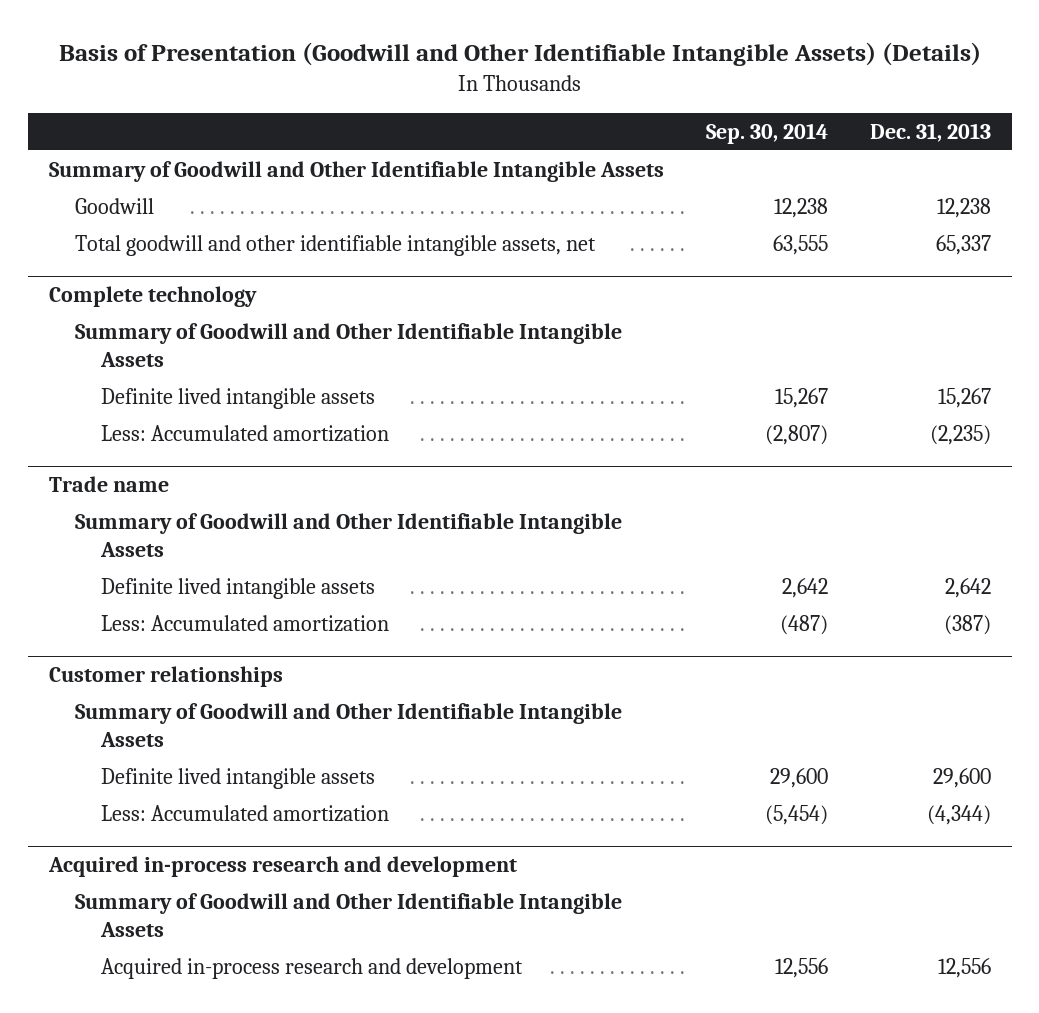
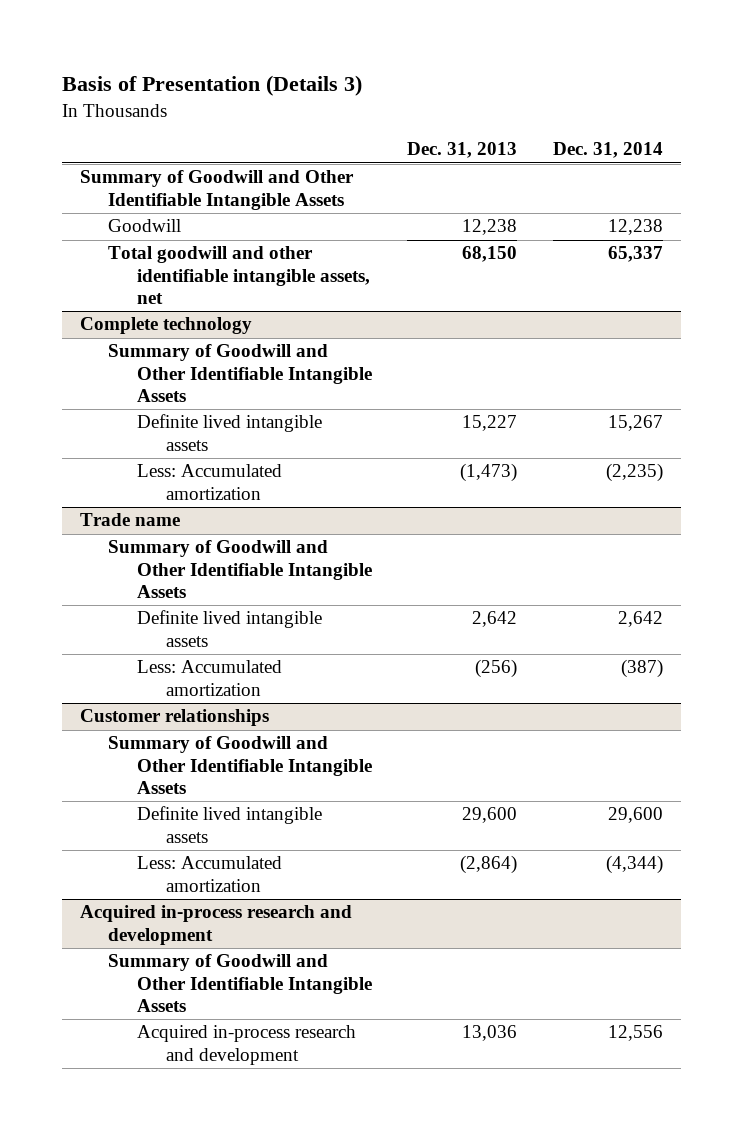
[58,42,981,67] Basis of Presentation (Goodwill and Other Identifiable Intangible Assets) (Details) -> [61,75,362,97] Basis of Presentation (Details 3)
[705,122,828,144] Sep. 30, 2014 -> none
none -> [552,142,663,159] Dec. 31, 2014
[935,234,991,255] 65,337 -> [462,246,518,263] 68,150
[937,387,991,408] 15,267 -> [462,415,518,432] 15,227
[929,424,991,445] (2,235) -> [460,463,518,483] (1,473)
[943,614,991,635] (387) -> [475,659,518,679] (256)
[926,804,991,825] (4,344) -> [460,855,518,875] (2,864)
[937,957,991,978] 12,556 -> [462,1025,518,1042] 13,036

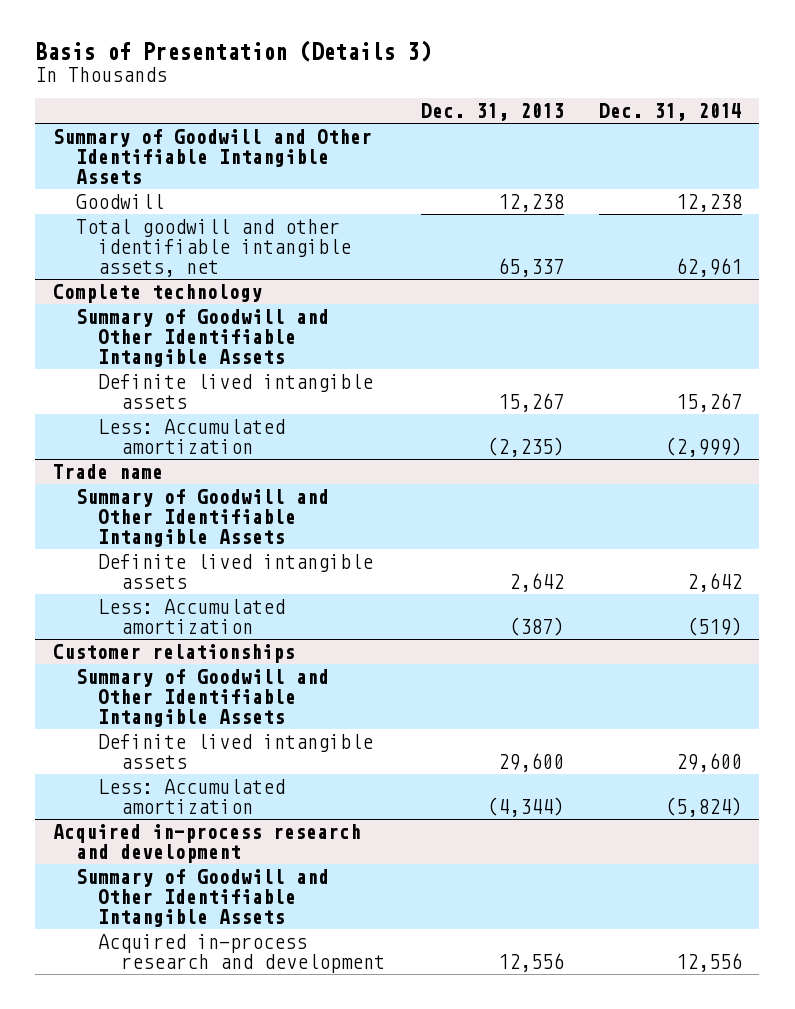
[462,246,518,263] 68,150 -> [497,258,564,278] 65,337
[607,246,663,263] 65,337 -> [675,258,742,278] 62,961
[462,415,518,432] 15,227 -> [497,393,564,413] 15,267
[460,463,518,483] (1,473) -> [486,437,564,458] (2,235)
[605,463,663,483] (2,235) -> [664,437,742,458] (2,999)
[475,659,518,679] (256) -> [508,617,564,637] (387)
[620,659,663,679] (387) -> [686,617,742,637] (519)
[460,855,518,875] (2,864) -> [486,797,564,818] (4,344)
[605,855,663,875] (4,344) -> [664,797,742,818] (5,824)
[462,1025,518,1042] 13,036 -> [497,953,564,973] 12,556

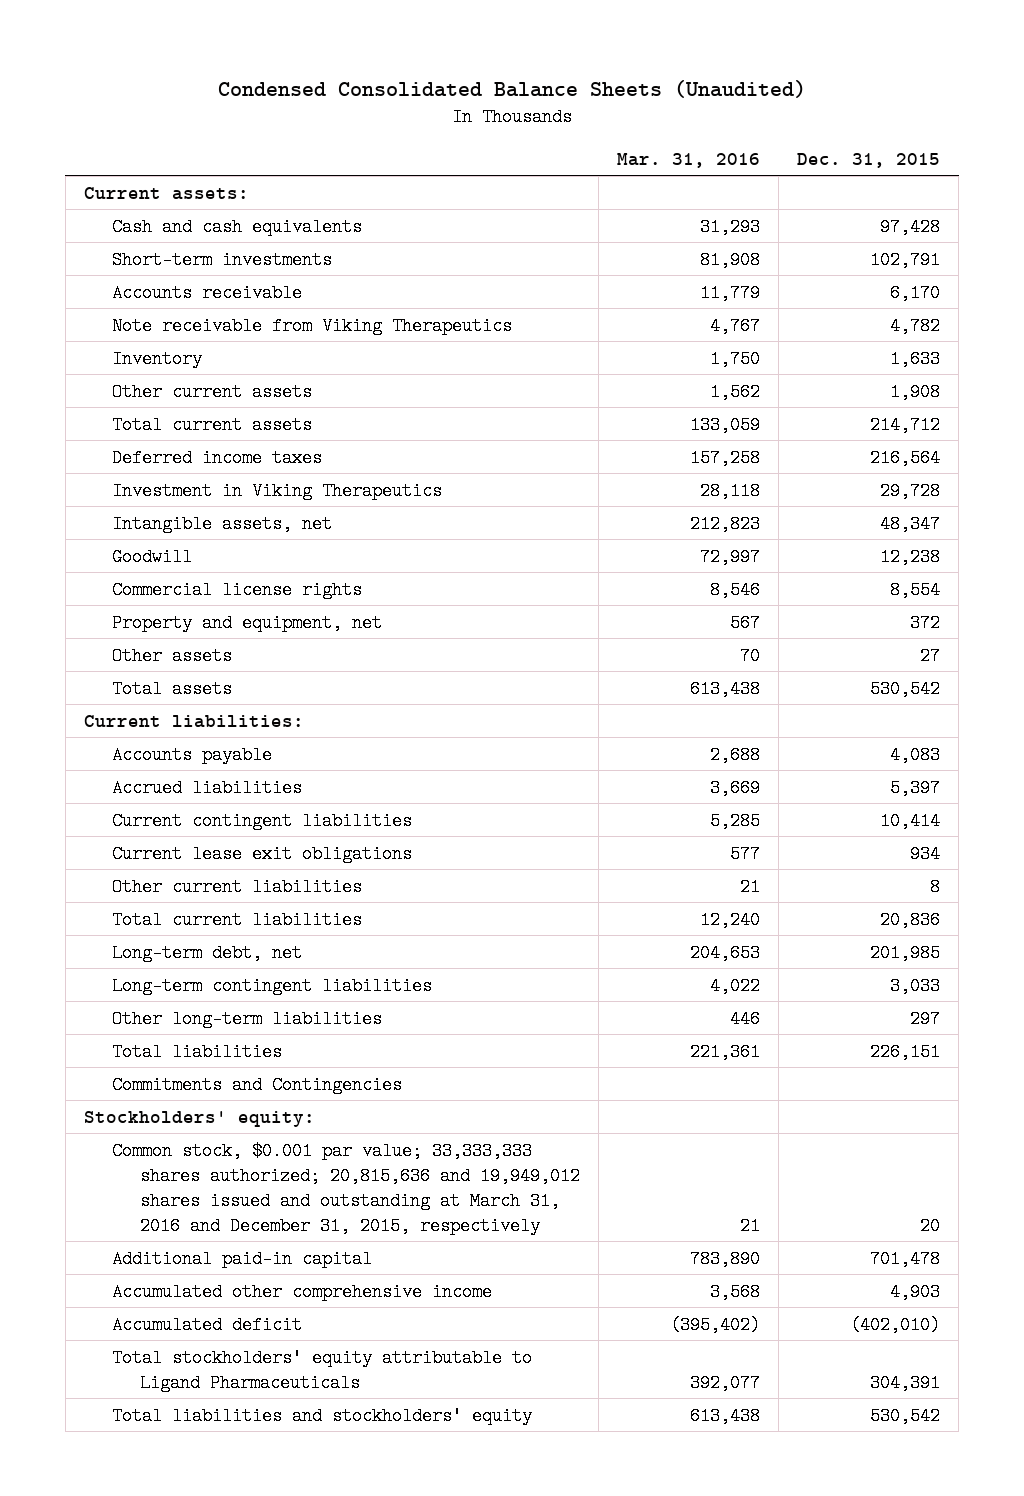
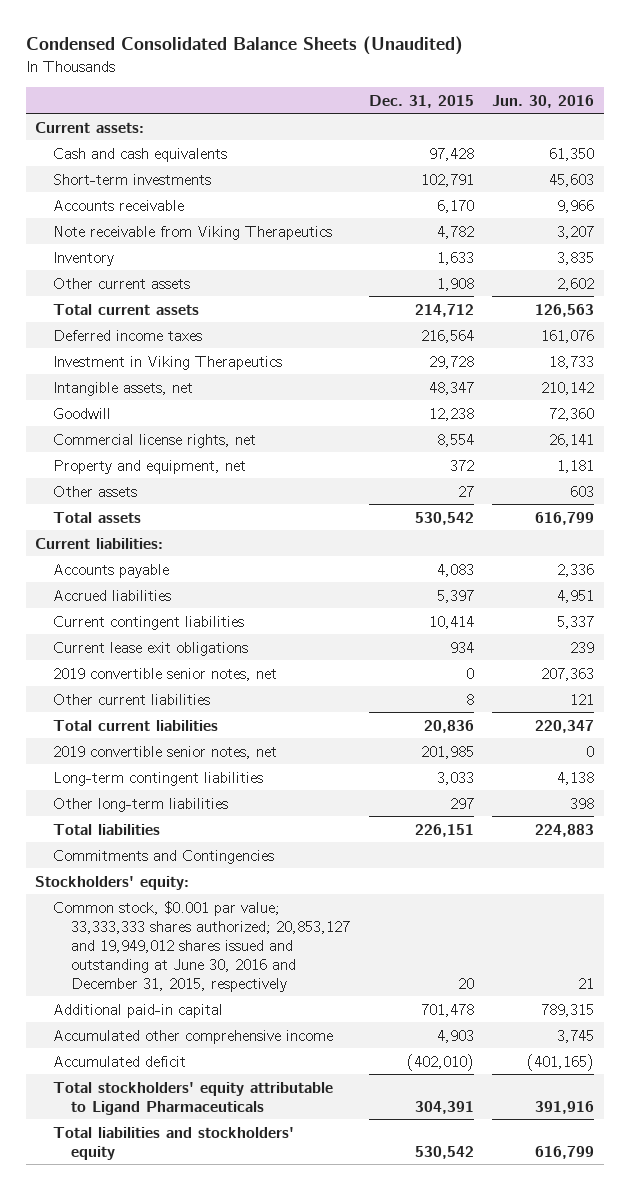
[617,152,761,168] Mar. 31, 2016 -> none
none -> [492,94,595,108] Jun. 30, 2016
[111,580,362,599] Commercial license rights -> [53,433,257,448] Commercial license rights, net
none -> [53,667,278,681] 2019 convertible senior notes, net
[111,943,302,962] Long-term debt, net -> [53,745,278,759] 2019 convertible senior notes, net
[111,1141,581,1235] Common stock, $0.001 par value; 33,333,333 shares authorized; 20,815,636 and 19,949,012 shares issued and outstanding at March 31, 2016 and December 31, 2015, respectively -> [53,900,351,992] Common stock, $0.001 par value; 33,333,333 shares authorized; 20,853,127 and 19,949,012 shares issued and outstanding at June 30, 2016 and December 31, 2015, respectively

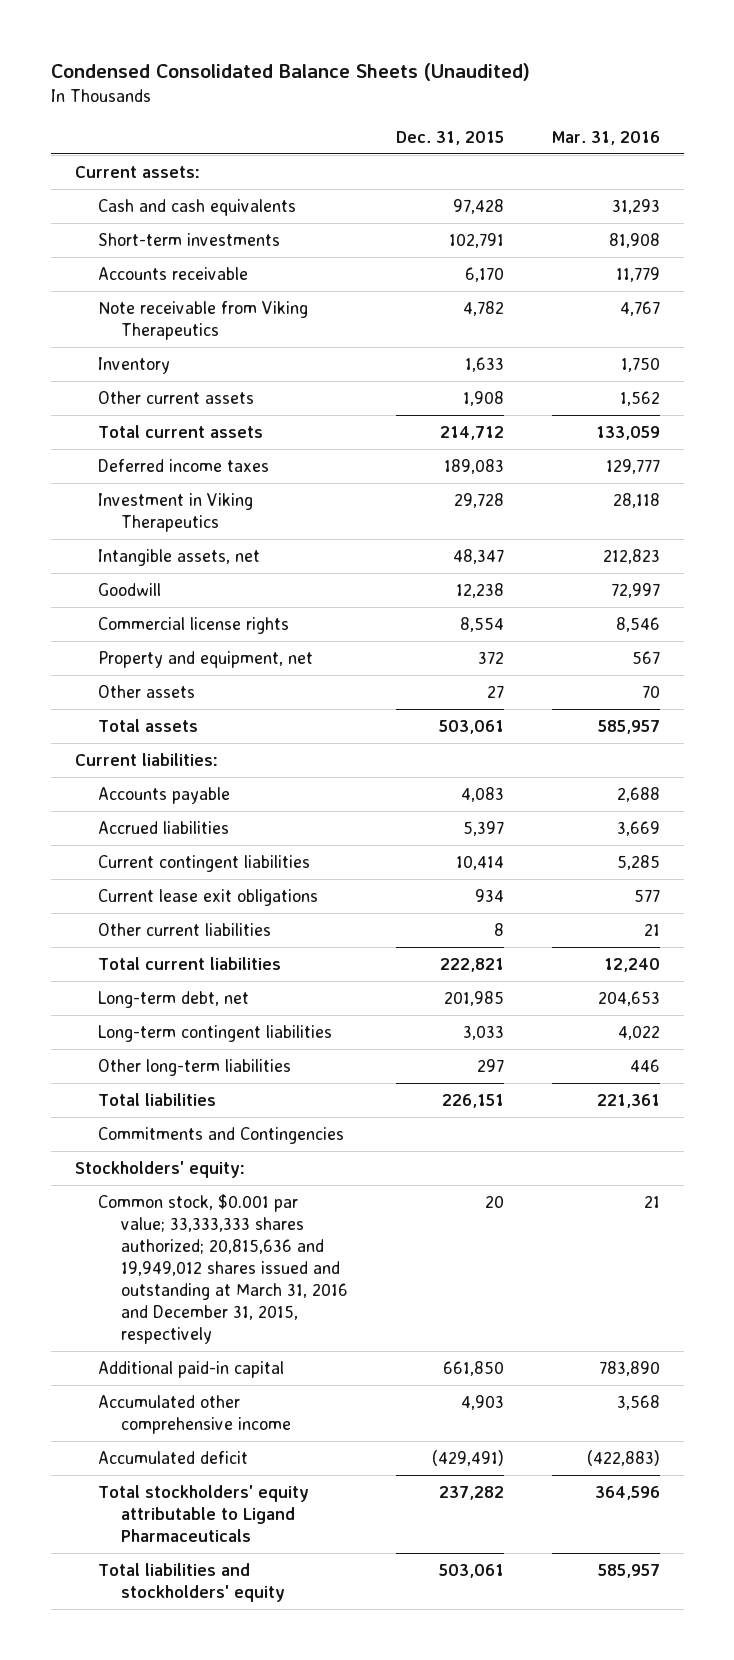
[492,94,595,108] Jun. 30, 2016 -> none
none -> [551,130,660,145] Mar. 31, 2016
[420,329,474,343] 216,564 -> [443,459,504,475] 189,083
[53,433,257,448] Commercial license rights, net -> [97,617,289,635] Commercial license rights
[414,511,474,525] 530,542 -> [438,720,504,735] 503,061
[53,667,278,681] 2019 convertible senior notes, net -> none
[423,719,474,733] 20,836 -> [439,958,504,973] 222,821
[53,745,278,759] 2019 convertible senior notes, net -> [97,991,249,1009] Long-term debt, net
[53,900,351,992] Common stock, $0.001 par value; 33,333,333 shares authorized; 20,853,127 and 19,949,012 shares issued and outstanding at June 30, 2016 and December 31, 2015, respectively -> [97,1194,348,1344] Common stock, $0.001 par value; 33,333,333 shares authorized; 20,815,636 and 19,949,012 shares issued and outstanding at March 31, 2016 and December 31, 2015, respectively
[420,1003,474,1017] 701,478 -> [442,1361,504,1377] 661,850
[406,1053,474,1071] (402,010) -> [431,1450,504,1467] (429,491)
[414,1100,474,1114] 304,391 -> [438,1486,504,1501] 237,282
[414,1145,474,1159] 530,542 -> [438,1564,504,1579] 503,061

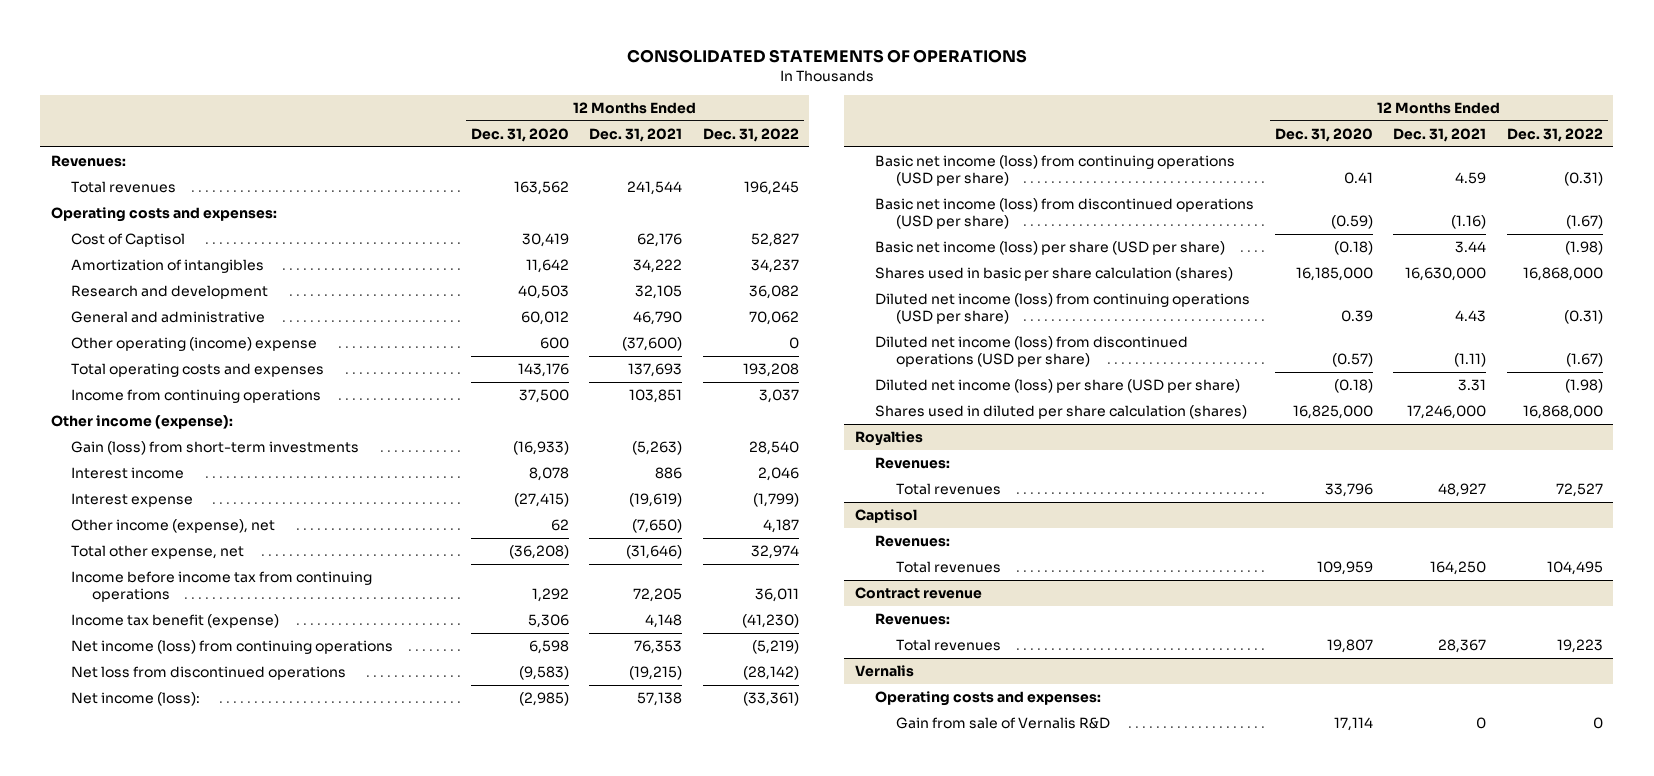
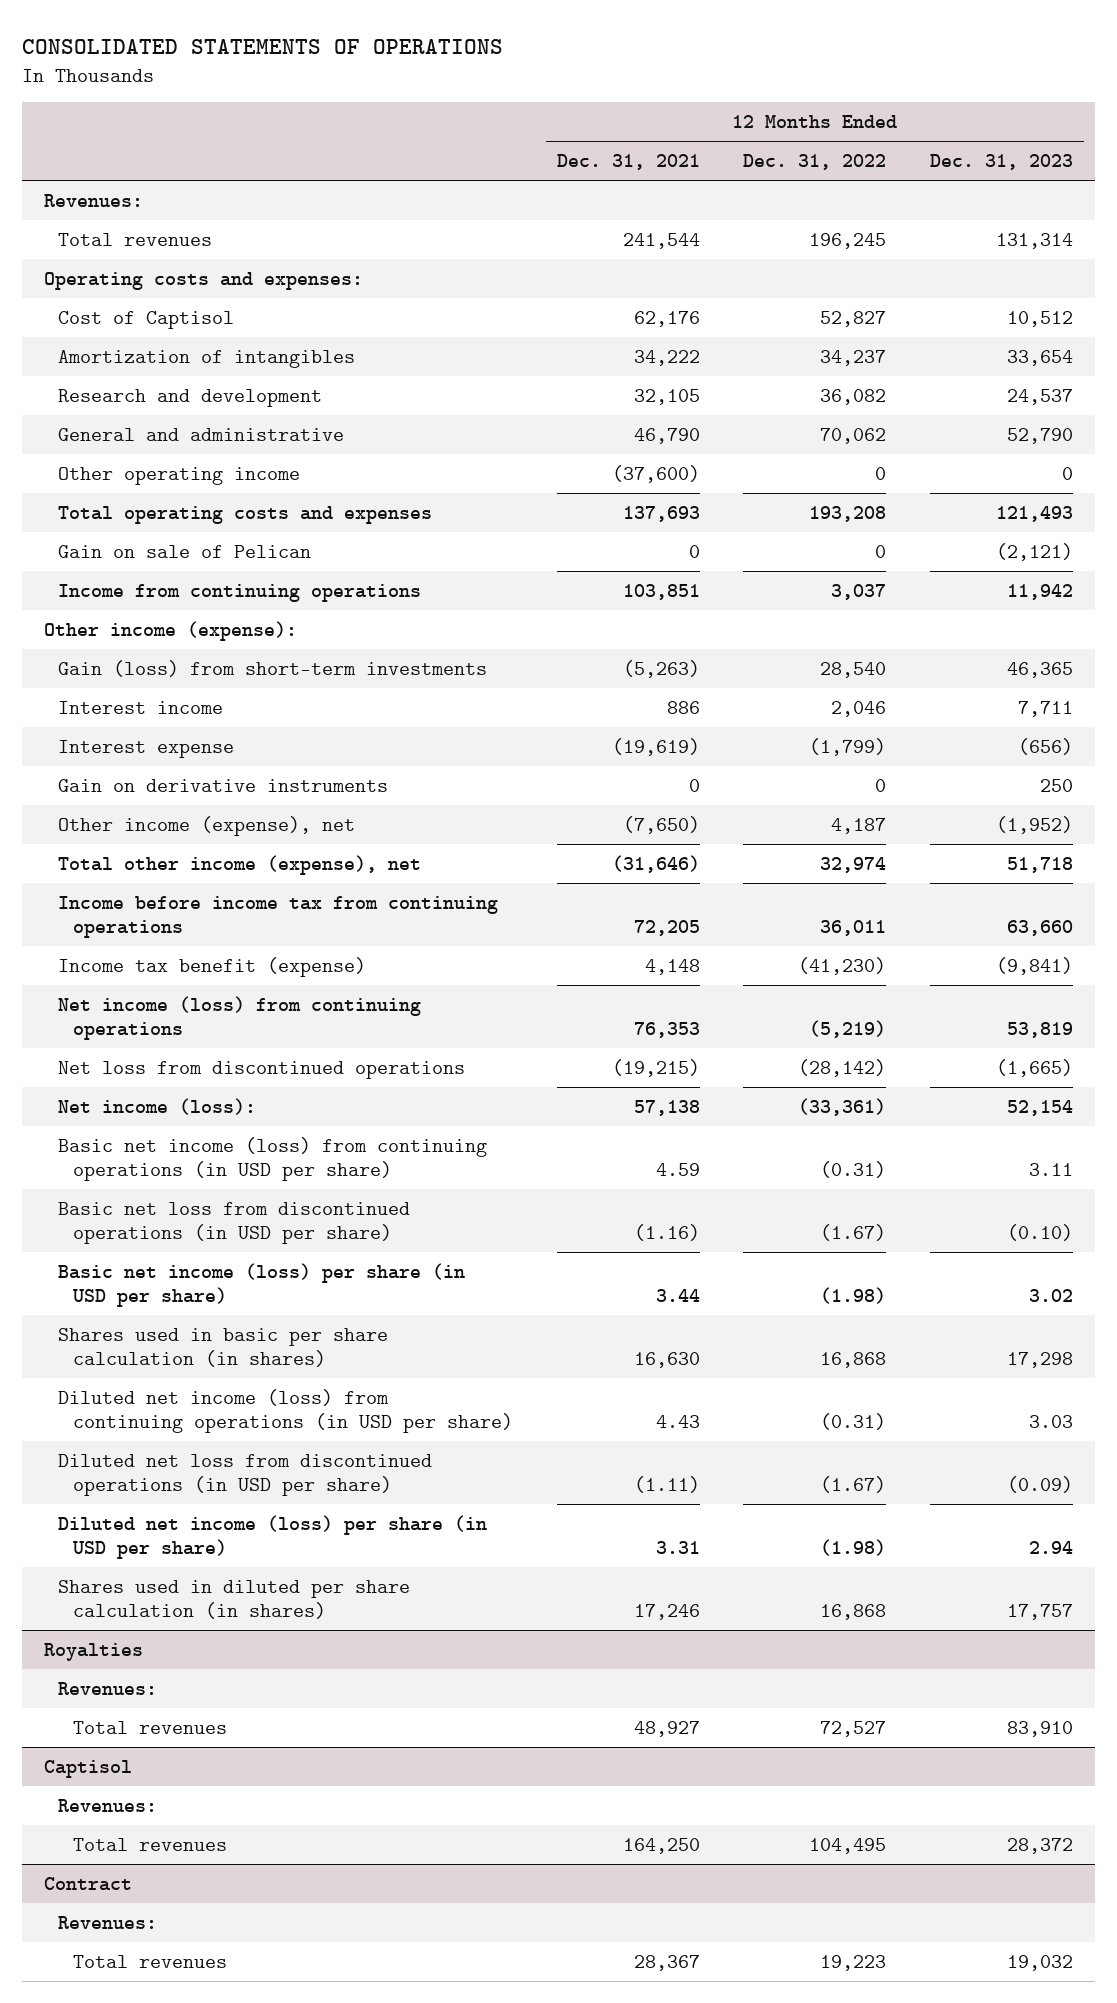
[470,127,569,142] Dec. 31, 2020 -> none
none -> [930,154,1074,171] Dec. 31, 2023
[71,337,318,352] Other operating (income) expense -> [58,466,301,485] Other operating income
none -> [58,544,312,558] Gain on sale of Pelican
none -> [58,778,389,792] Gain on derivative instruments
[71,545,245,560] Total other expense, net -> [58,854,422,875] Total other income (expense), net
[875,155,1236,186] Basic net income (loss) from continuing operations (USD per share) -> [58,1136,488,1181] Basic net income (loss) from continuing operations (in USD per share)
[875,198,1255,229] Basic net income (loss) from discontinued operations (USD per share) -> [58,1201,411,1244] Basic net loss from discontinued operations (in USD per share)
[875,241,1226,256] Basic net income (loss) per share (USD per share) -> [58,1262,466,1307] Basic net income (loss) per share (in USD per share)
[875,267,1234,282] Shares used in basic per share calculation (shares) -> [58,1327,389,1367] Shares used in basic per share calculation (in shares)
[1405,267,1487,282] 16,630,000 -> [633,1351,700,1368] 16,630
[1523,267,1604,282] 16,868,000 -> [820,1351,887,1368] 16,868
[875,293,1251,324] Diluted net income (loss) from continuing operations (USD per share) -> [58,1388,514,1433] Diluted net income (loss) from continuing operations (in USD per share)
[875,336,1189,367] Diluted net income (loss) from discontinued operations (USD per share) -> [58,1453,433,1496] Diluted net loss from discontinued operations (in USD per share)
[875,379,1241,394] Diluted net income (loss) per share (USD per share) -> [58,1514,488,1559] Diluted net income (loss) per share (in USD per share)
[875,405,1248,420] Shares used in diluted per share calculation (shares) -> [58,1579,411,1619] Shares used in diluted per share calculation (in shares)
[1407,405,1487,420] 17,246,000 -> [633,1603,700,1620] 17,246
[1523,405,1604,420] 16,868,000 -> [820,1603,887,1620] 16,868
[854,587,982,600] Contract revenue -> [43,1876,132,1891] Contract
[854,665,914,678] Vernalis -> none
[875,691,1102,707] Operating costs and expenses: -> none
[895,717,1110,730] Gain from sale of Vernalis R&D -> none

